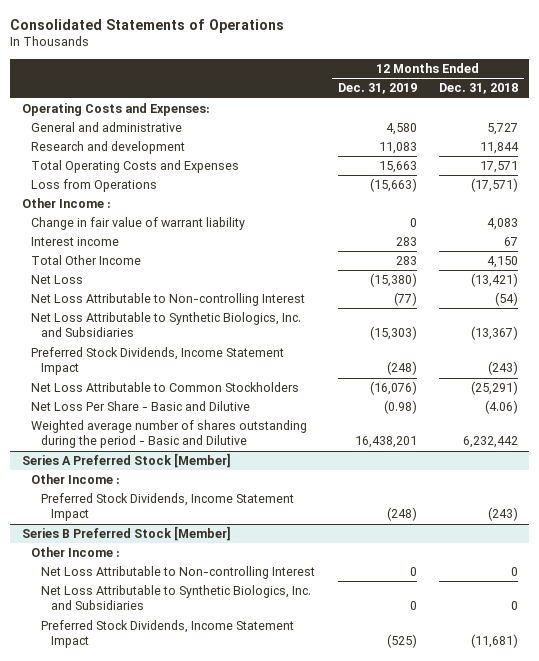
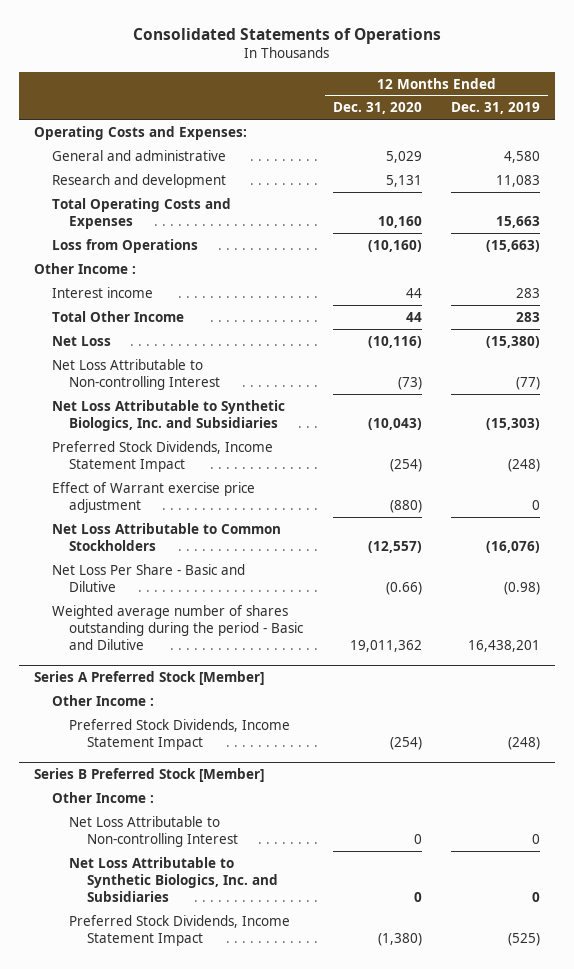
[438,83,518,95] Dec. 31, 2018 -> none
none -> [332,102,422,115] Dec. 31, 2020
[31,217,246,231] Change in fair value of warrant liability -> none
none -> [51,481,255,513] Effect of Warrant exercise price adjustment

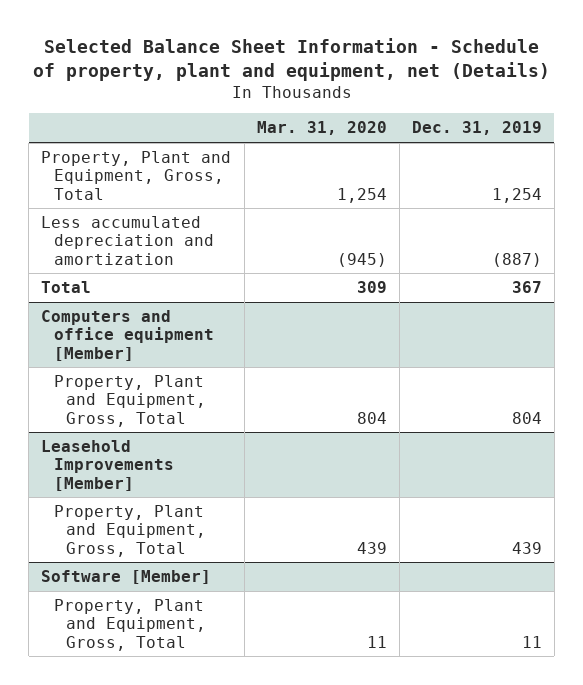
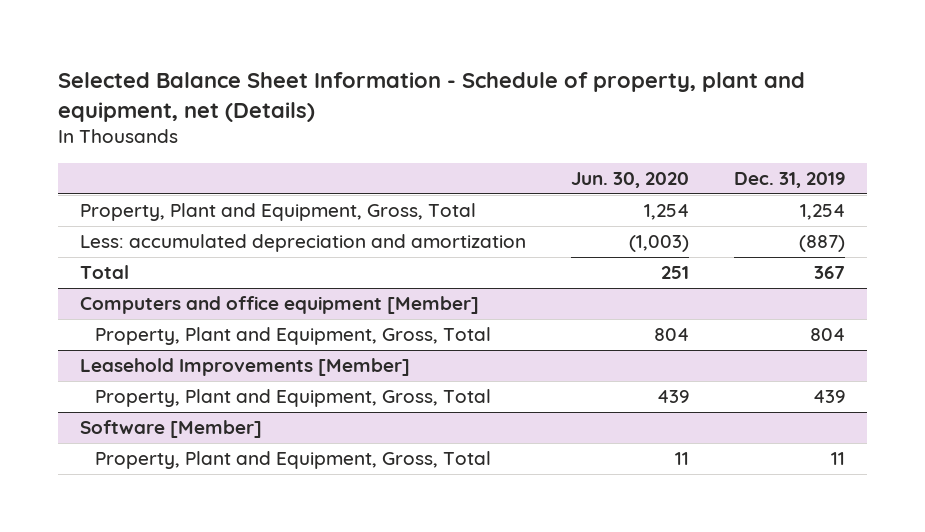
[256,121,387,136] Mar. 31, 2020 -> none
none -> [571,171,690,188] Jun. 30, 2020
[41,216,214,265] Less accumulated depreciation and amortization -> [80,234,527,253] Less: accumulated depreciation and amortization

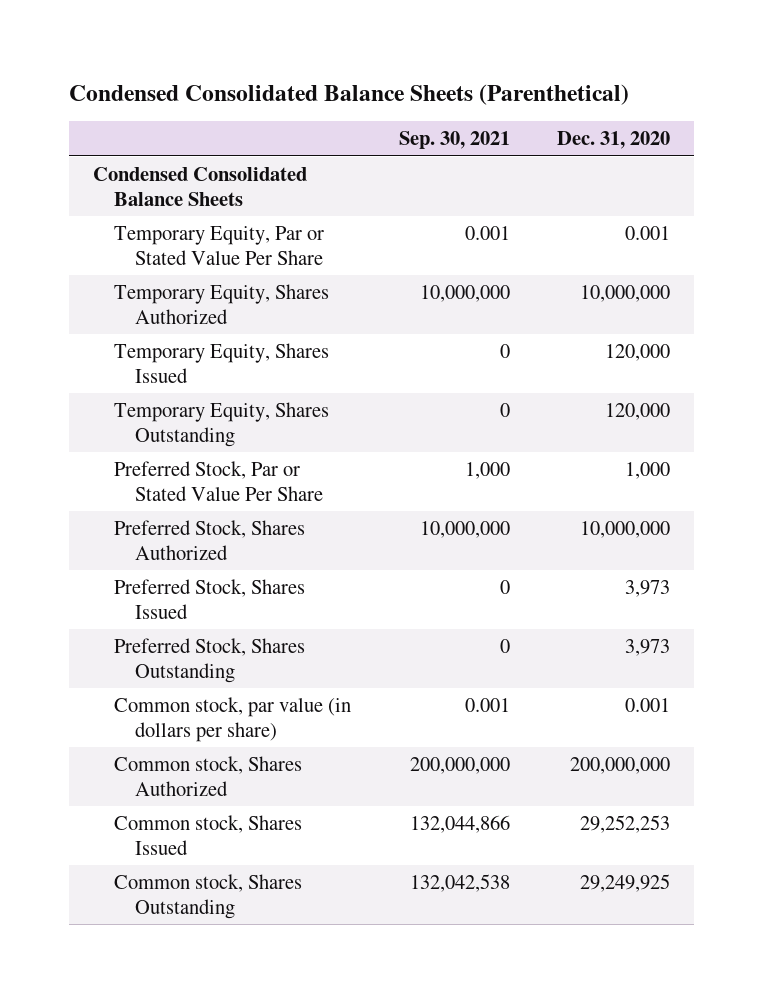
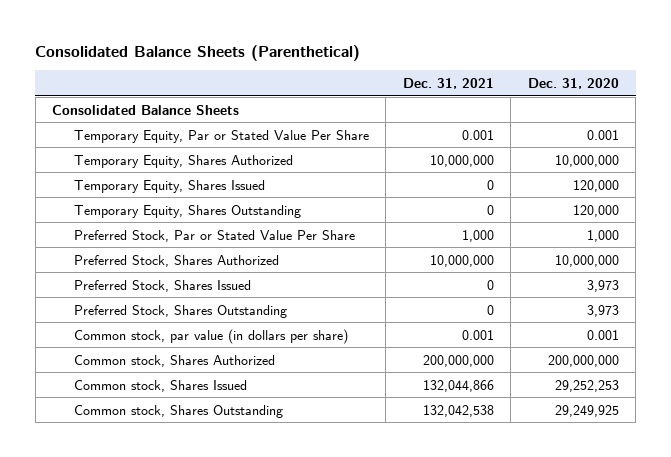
[69,83,630,105] Condensed Consolidated Balance Sheets (Parenthetical) -> [35,44,361,61] Consolidated Balance Sheets (Parenthetical)
[398,131,510,150] Sep. 30, 2021 -> none
none -> [402,77,494,89] Dec. 31, 2021
[93,166,308,206] Condensed Consolidated Balance Sheets -> [52,104,240,115] Consolidated Balance Sheets

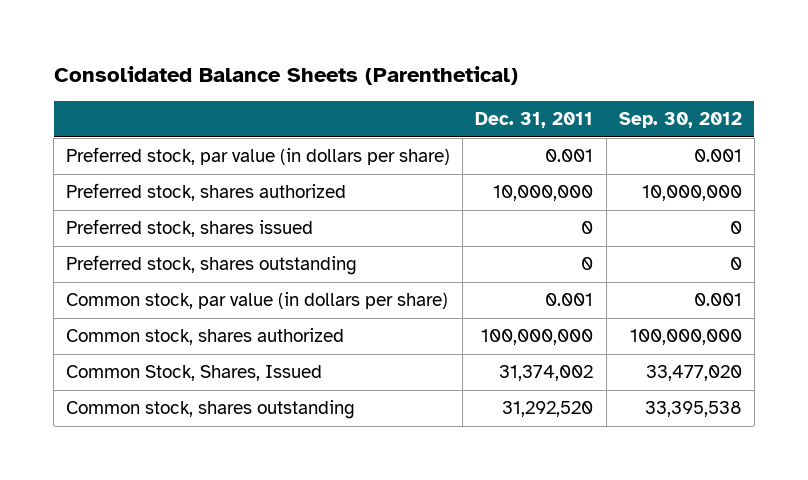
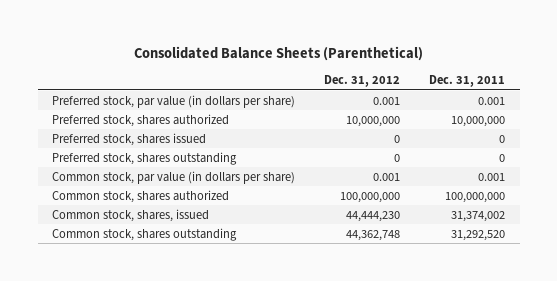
[618,112,742,129] Sep. 30, 2012 -> none
none -> [324,75,401,88] Dec. 31, 2012
[66,365,323,382] Common Stock, Shares, Issued -> [52,208,210,222] Common stock, shares, issued

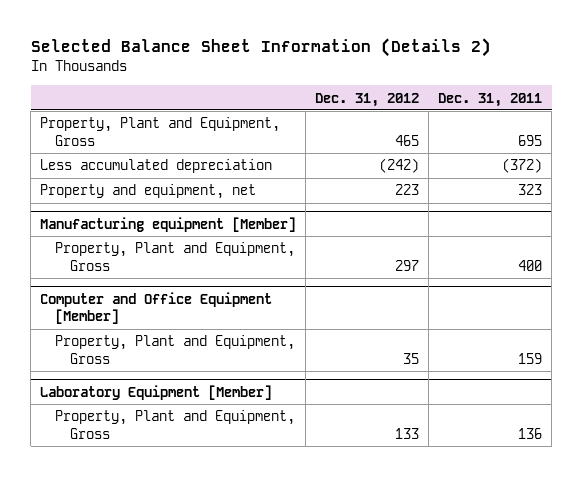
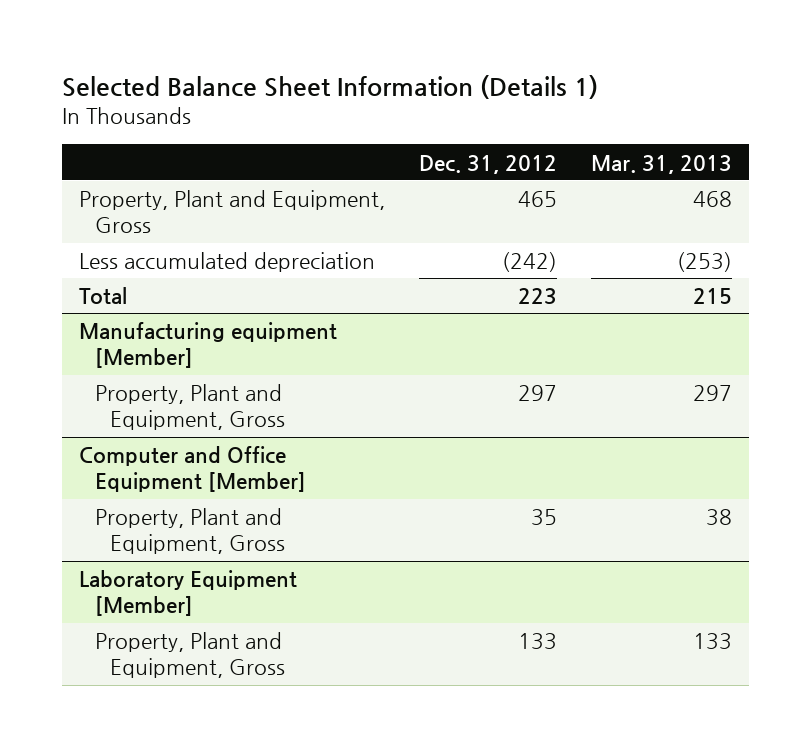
[30,38,491,58] Selected Balance Sheet Information (Details 2) -> [61,74,598,99] Selected Balance Sheet Information (Details 1)
[438,92,543,107] Dec. 31, 2011 -> none
none -> [590,154,732,174] Mar. 31, 2013
[40,184,257,200] Property and equipment, net -> [78,287,127,305] Total

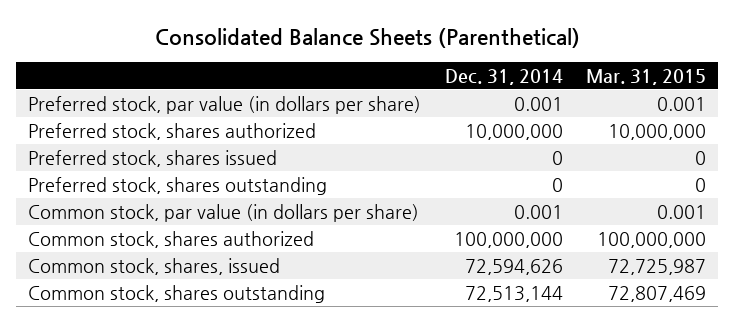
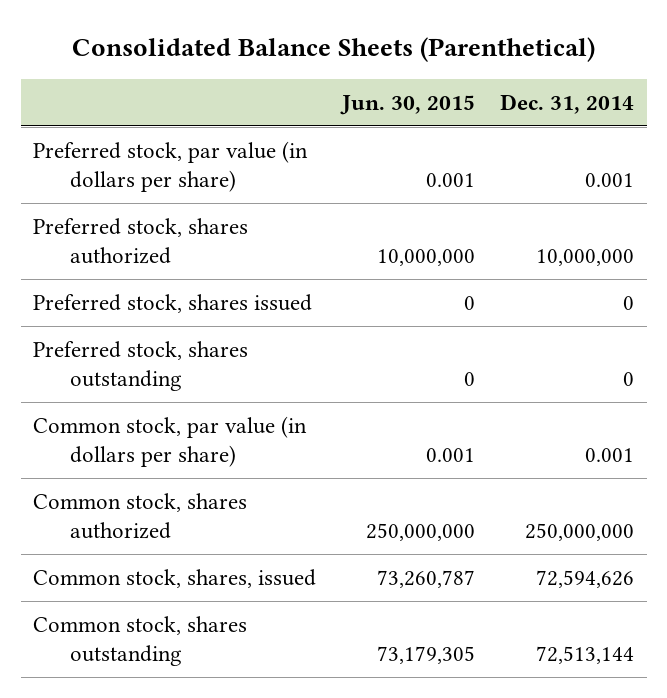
[586,68,707,85] Mar. 31, 2015 -> none
none -> [339,95,475,116] Jun. 30, 2015
[453,231,563,248] 100,000,000 -> [525,522,635,541] 250,000,000

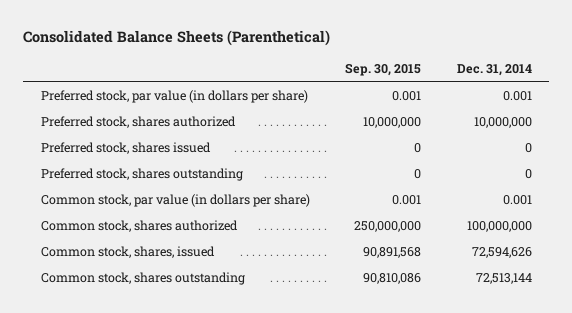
[339,95,475,116] Jun. 30, 2015 -> none
none -> [345,62,422,76] Sep. 30, 2015
[525,522,635,541] 250,000,000 -> [466,220,532,232] 100,000,000

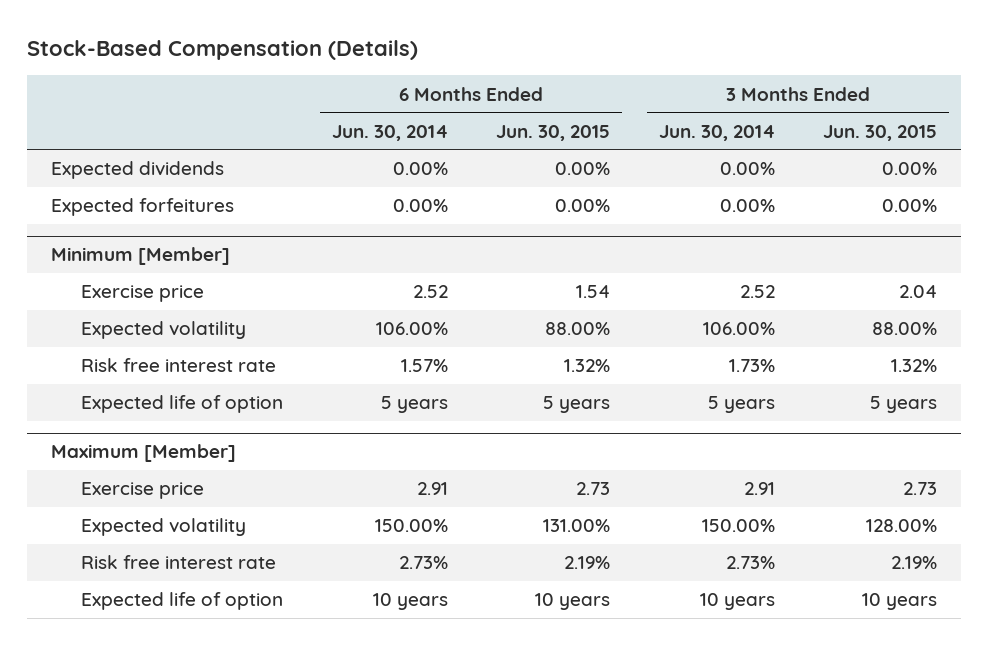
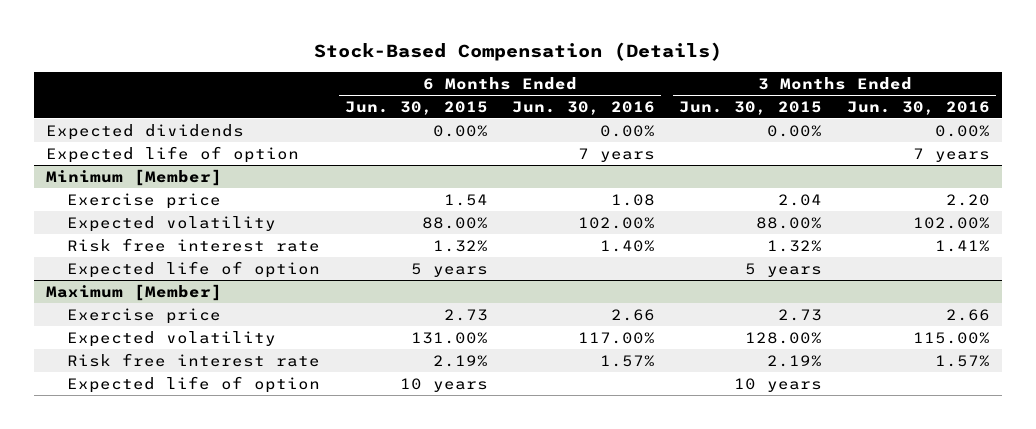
[331,124,448,141] Jun. 30, 2014 -> none
[658,124,775,141] Jun. 30, 2014 -> none
none -> [512,100,656,115] Jun. 30, 2016
none -> [846,100,990,115] Jun. 30, 2016
[51,198,235,217] Expected forfeitures -> none
none -> [46,145,300,163] Expected life of option

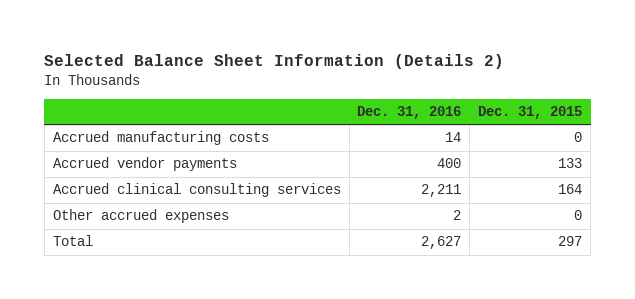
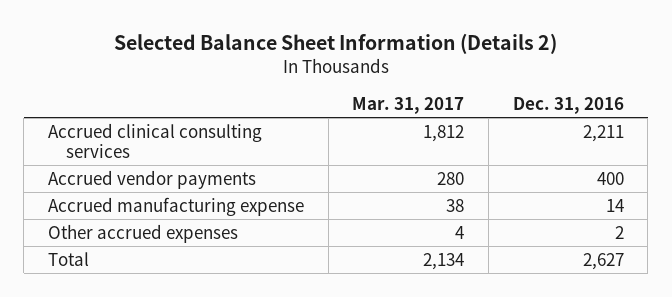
[478,106,583,120] Dec. 31, 2015 -> none
none -> [352,97,465,115] Mar. 31, 2017
[52,131,269,146] Accrued manufacturing costs -> none
[52,157,237,172] Accrued vendor payments -> [47,169,256,189] Accrued vendor payments
none -> [47,196,304,216] Accrued manufacturing expense

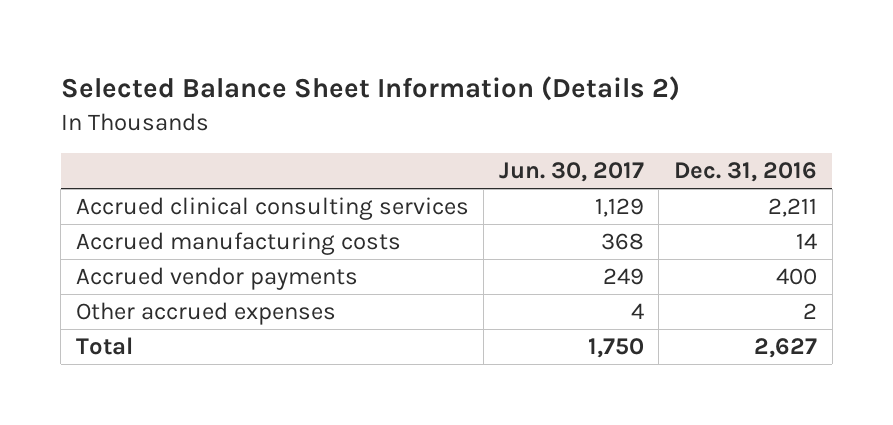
[352,97,465,115] Mar. 31, 2017 -> none
none -> [498,162,644,183] Jun. 30, 2017
none -> [75,232,401,256] Accrued manufacturing costs
[47,196,304,216] Accrued manufacturing expense -> none

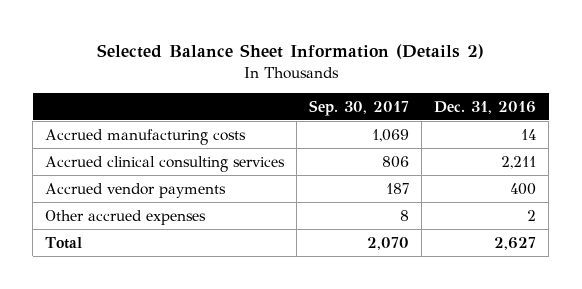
[498,162,644,183] Jun. 30, 2017 -> none
none -> [309,99,410,116] Sep. 30, 2017
[75,197,469,221] Accrued clinical consulting services -> [45,155,286,172] Accrued clinical consulting services

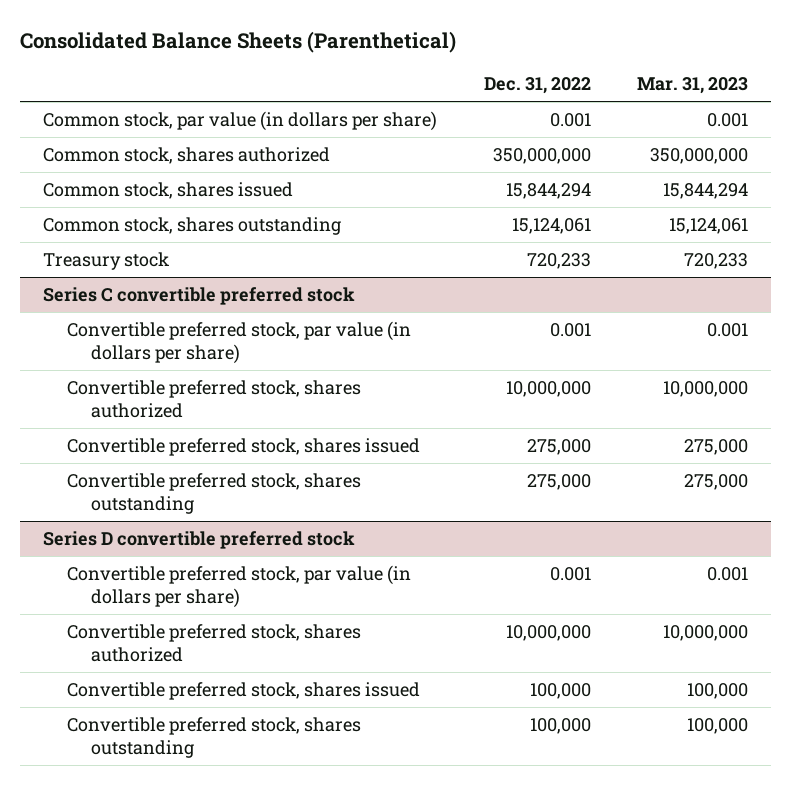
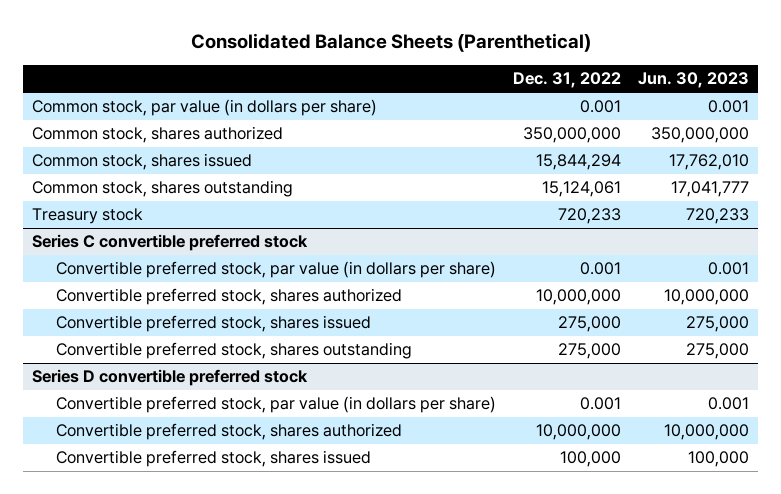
[637,77,749,95] Mar. 31, 2023 -> none
none -> [638,72,750,89] Jun. 30, 2023
[67,717,362,758] Convertible preferred stock, shares outstanding -> none

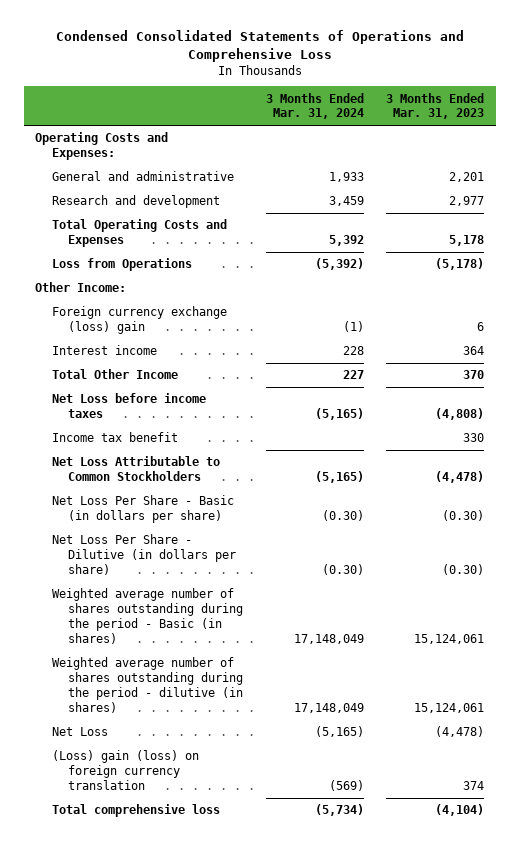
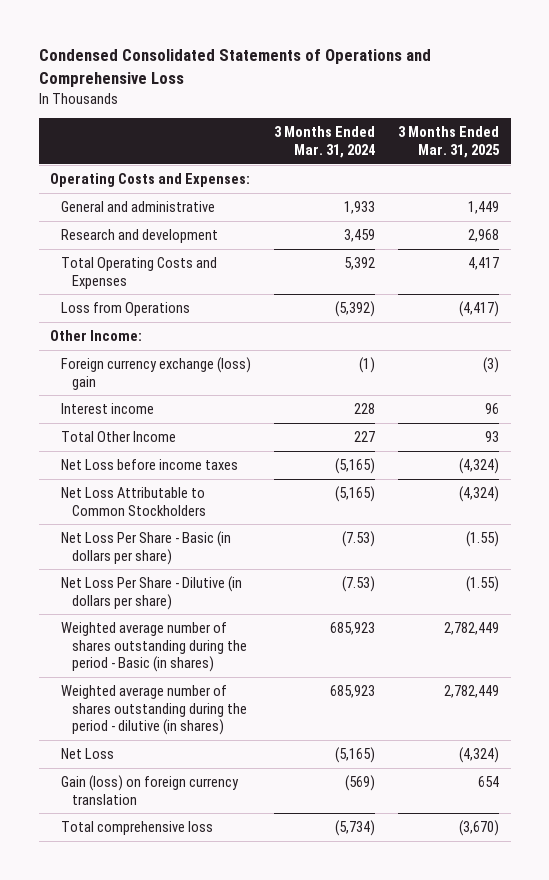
[386,92,485,120] 3 Months Ended Mar. 31, 2023 -> none
none -> [398,126,501,158] 3 Months Ended Mar. 31, 2025
[51,432,178,443] Income tax benefit -> none
[321,510,364,522] (0.30) -> [341,531,375,548] (7.53)
[321,563,364,575] (0.30) -> [341,576,375,593] (7.53)
[293,633,364,644] 17,148,049 -> [329,622,375,636] 685,923
[293,702,364,713] 17,148,049 -> [329,685,375,699] 685,923
[51,750,199,790] (Loss) gain (loss) on foreign currency translation -> [60,775,239,805] Gain (loss) on foreign currency translation

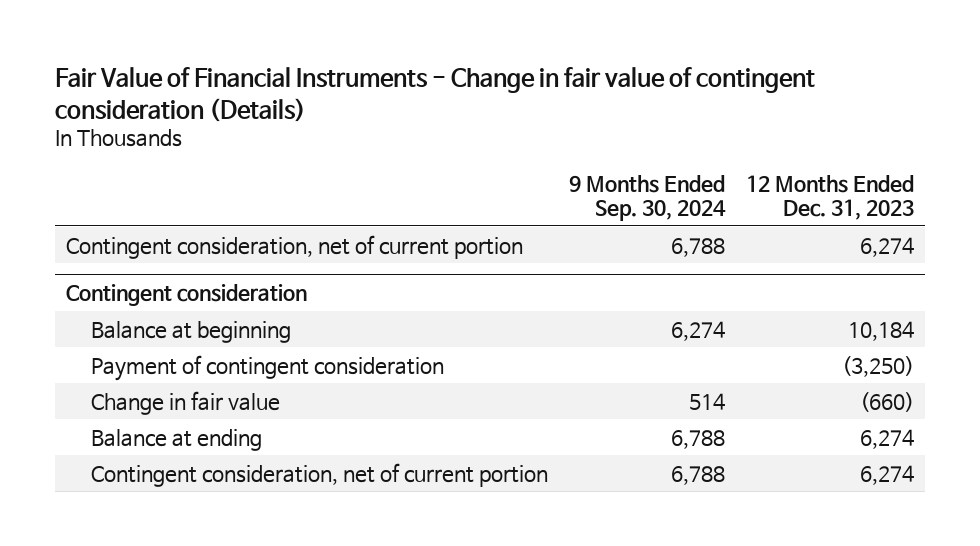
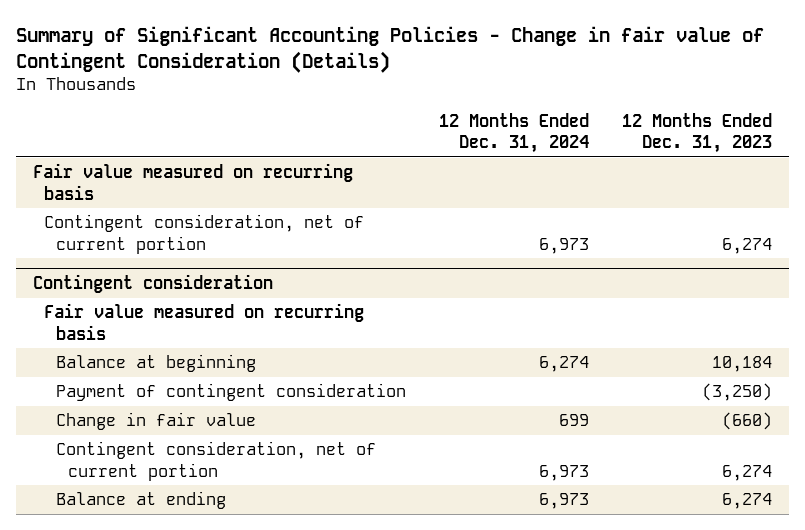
[54,67,815,122] Fair Value of Financial Instruments - Change in fair value of contingent consideration (Details) -> [16,25,765,73] Summary of Significant Accounting Policies - Change in fair value of Contingent Consideration (Details)
[569,175,727,221] 9 Months Ended Sep. 30, 2024 -> none
none -> [439,112,590,154] 12 Months Ended Dec. 31, 2024
none -> [32,163,353,200] Fair value measured on recurring basis
none -> [44,303,365,340] Fair value measured on recurring basis
[91,428,263,451] Balance at ending -> [56,491,227,510] Balance at ending

